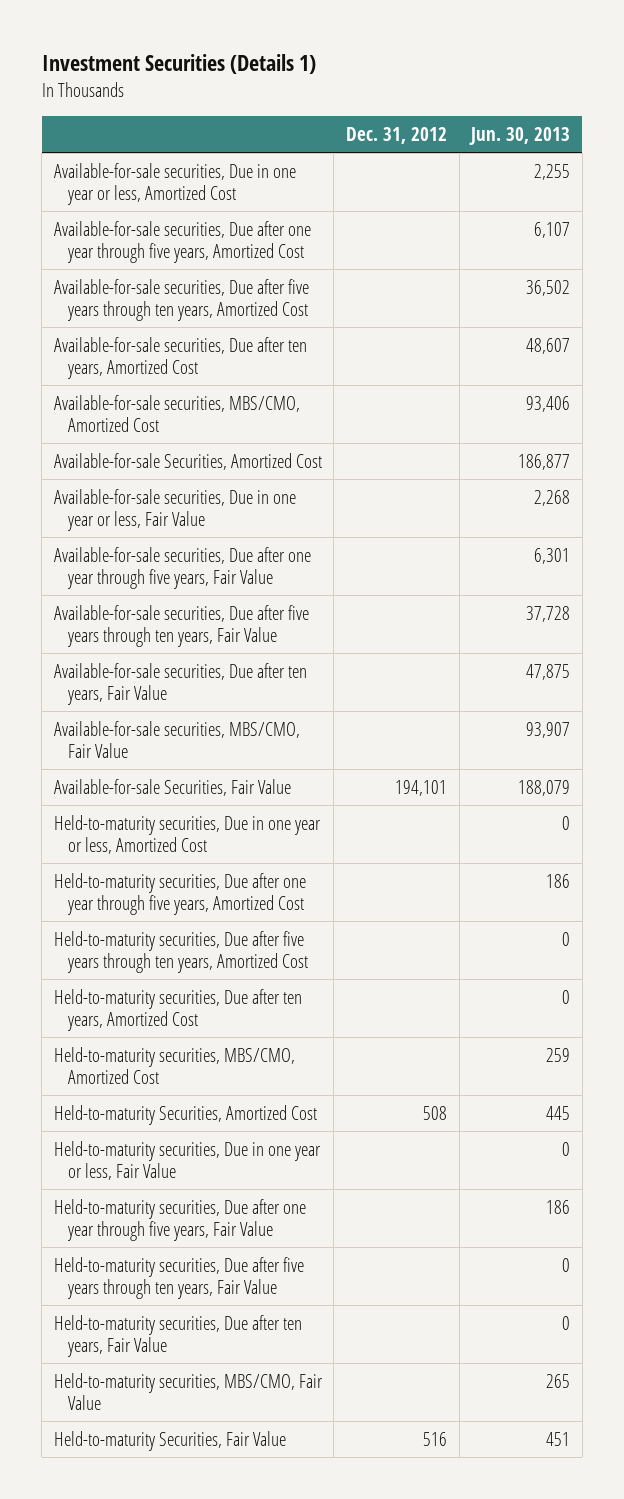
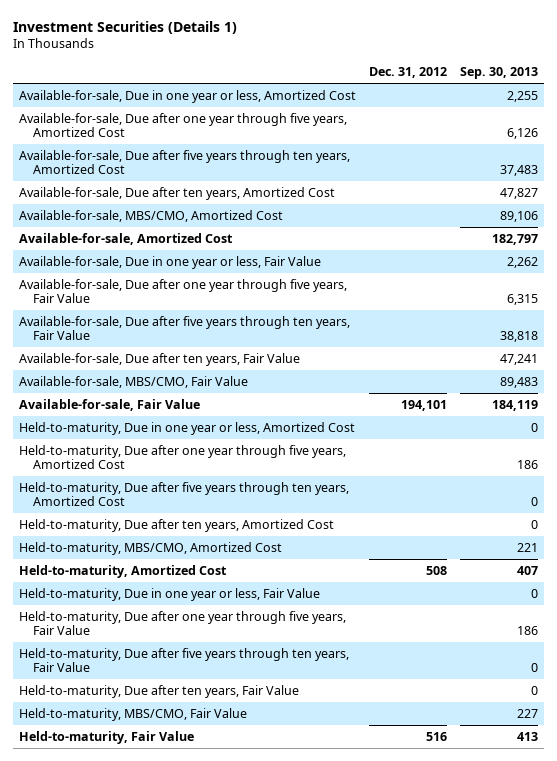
[469,127,571,146] Jun. 30, 2013 -> none
none -> [459,67,538,80] Sep. 30, 2013
[53,162,296,206] Available-for-sale securities, Due in one year or less, Amortized Cost -> [19,89,357,103] Available-for-sale, Due in one year or less, Amortized Cost
[53,220,311,264] Available-for-sale securities, Due after one year through five years, Amortized Cost -> [19,112,348,138] Available-for-sale, Due after one year through five years, Amortized Cost
[53,278,309,322] Available-for-sale securities, Due after five years through ten years, Amortized Cost -> [19,149,351,175] Available-for-sale, Due after five years through ten years, Amortized Cost
[53,336,307,380] Available-for-sale securities, Due after ten years, Amortized Cost -> [19,186,336,200] Available-for-sale, Due after ten years, Amortized Cost
[53,394,300,433] Available-for-sale securities, MBS/CMO, Amortized Cost -> [19,209,284,222] Available-for-sale, MBS/CMO, Amortized Cost
[53,452,322,470] Available-for-sale Securities, Amortized Cost -> [19,232,234,245] Available-for-sale, Amortized Cost
[53,488,296,532] Available-for-sale securities, Due in one year or less, Fair Value -> [19,255,322,269] Available-for-sale, Due in one year or less, Fair Value
[53,546,311,590] Available-for-sale securities, Due after one year through five years, Fair Value -> [19,278,348,304] Available-for-sale, Due after one year through five years, Fair Value
[53,604,309,648] Available-for-sale securities, Due after five years through ten years, Fair Value -> [19,315,351,341] Available-for-sale, Due after five years through ten years, Fair Value
[53,662,307,706] Available-for-sale securities, Due after ten years, Fair Value -> [19,352,301,366] Available-for-sale, Due after ten years, Fair Value
[53,720,300,759] Available-for-sale securities, MBS/CMO, Fair Value -> [19,375,249,388] Available-for-sale, MBS/CMO, Fair Value
[53,778,291,796] Available-for-sale Securities, Fair Value -> [19,398,201,411] Available-for-sale, Fair Value
[53,814,321,855] Held-to-maturity securities, Due in one year or less, Amortized Cost -> [19,421,356,435] Held-to-maturity, Due in one year or less, Amortized Cost
[53,872,306,916] Held-to-maturity securities, Due after one year through five years, Amortized Cost -> [19,444,347,470] Held-to-maturity, Due after one year through five years, Amortized Cost
[53,930,308,974] Held-to-maturity securities, Due after five years through ten years, Amortized Cost -> [19,481,350,507] Held-to-maturity, Due after five years through ten years, Amortized Cost
[53,988,302,1032] Held-to-maturity securities, Due after ten years, Amortized Cost -> [19,518,335,532] Held-to-maturity, Due after ten years, Amortized Cost
[53,1046,295,1085] Held-to-maturity securities, MBS/CMO, Amortized Cost -> [19,541,283,555] Held-to-maturity, MBS/CMO, Amortized Cost
[53,1104,317,1125] Held-to-maturity Securities, Amortized Cost -> [19,564,228,578] Held-to-maturity, Amortized Cost
[53,1140,321,1181] Held-to-maturity securities, Due in one year or less, Fair Value -> [19,587,321,601] Held-to-maturity, Due in one year or less, Fair Value
[53,1198,306,1242] Held-to-maturity securities, Due after one year through five years, Fair Value -> [19,610,347,636] Held-to-maturity, Due after one year through five years, Fair Value
[53,1256,304,1300] Held-to-maturity securities, Due after five years through ten years, Fair Value -> [19,647,350,673] Held-to-maturity, Due after five years through ten years, Fair Value
[53,1314,302,1358] Held-to-maturity securities, Due after ten years, Fair Value -> [19,684,300,698] Held-to-maturity, Due after ten years, Fair Value
[53,1372,323,1411] Held-to-maturity securities, MBS/CMO, Fair Value -> [19,707,248,721] Held-to-maturity, MBS/CMO, Fair Value
[53,1430,286,1451] Held-to-maturity Securities, Fair Value -> [19,730,195,744] Held-to-maturity, Fair Value

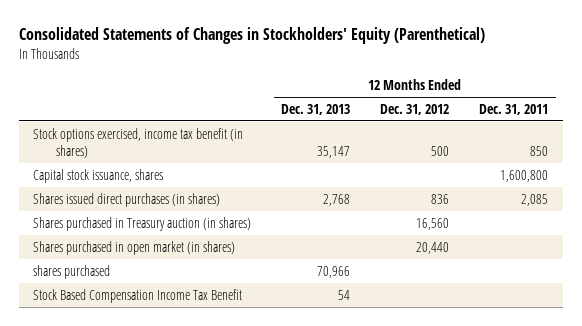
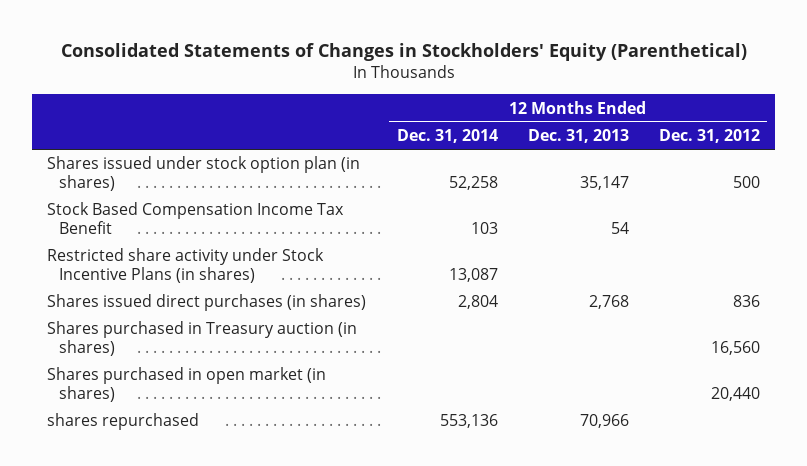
[479,103,549,115] Dec. 31, 2011 -> none
none -> [396,128,498,143] Dec. 31, 2014
[33,168,164,183] Capital stock issuance, shares -> none
[33,127,244,159] Stock options exercised, income tax benefit (in shares) -> [47,156,361,191] Shares issued under stock option plan (in shares)
[33,288,243,303] Stock Based Compensation Income Tax Benefit -> [47,202,345,234] Stock Based Compensation Income Tax Benefit
none -> [47,248,325,283] Restricted share activity under Stock Incentive Plans (in shares)
[33,264,111,279] shares purchased -> [47,413,200,431] shares repurchased

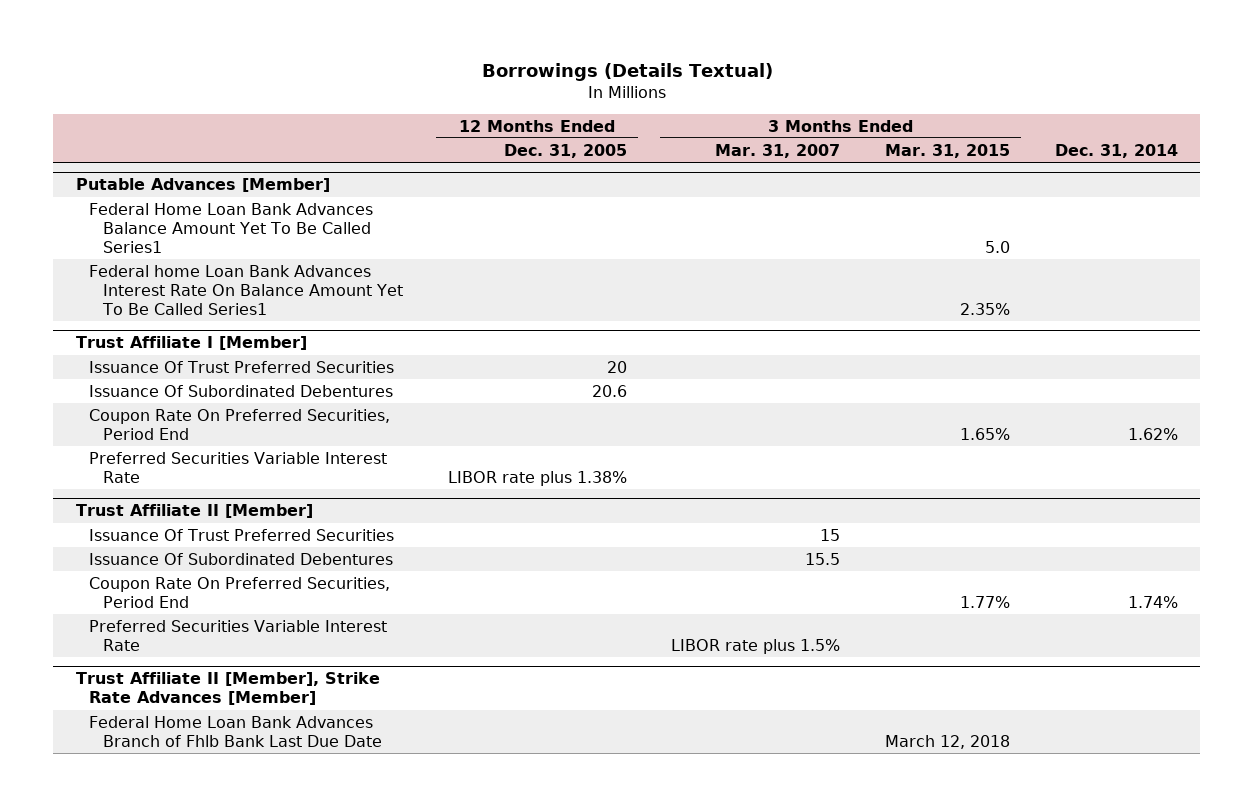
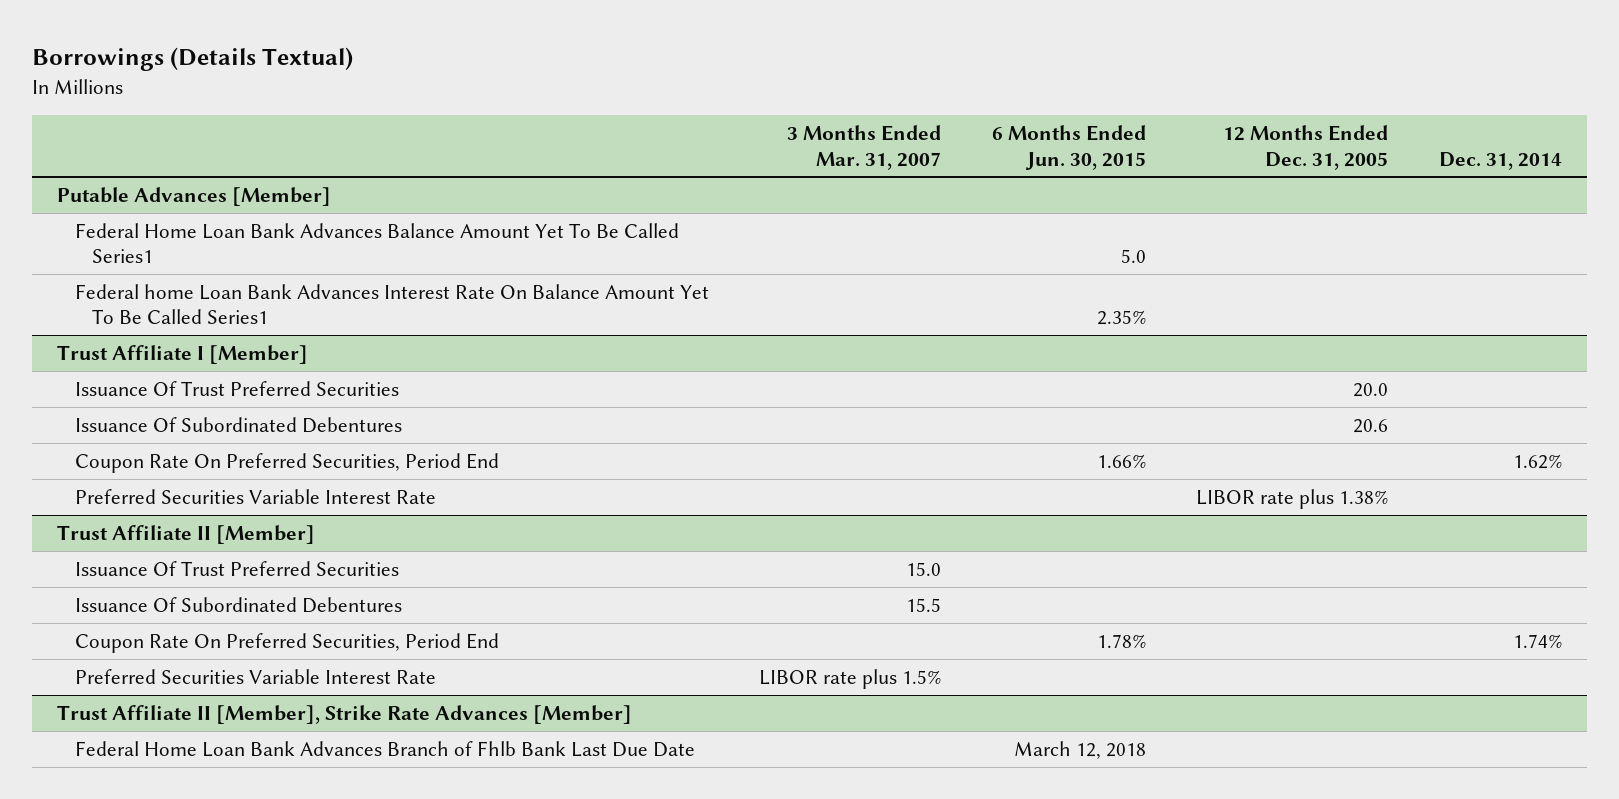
[885,143,1011,158] Mar. 31, 2015 -> none
none -> [991,124,1146,170] 6 Months Ended Jun. 30, 2015
[606,360,627,373] 20 -> [1353,382,1389,397] 20.0
[820,528,841,541] 15 -> [906,561,942,576] 15.0

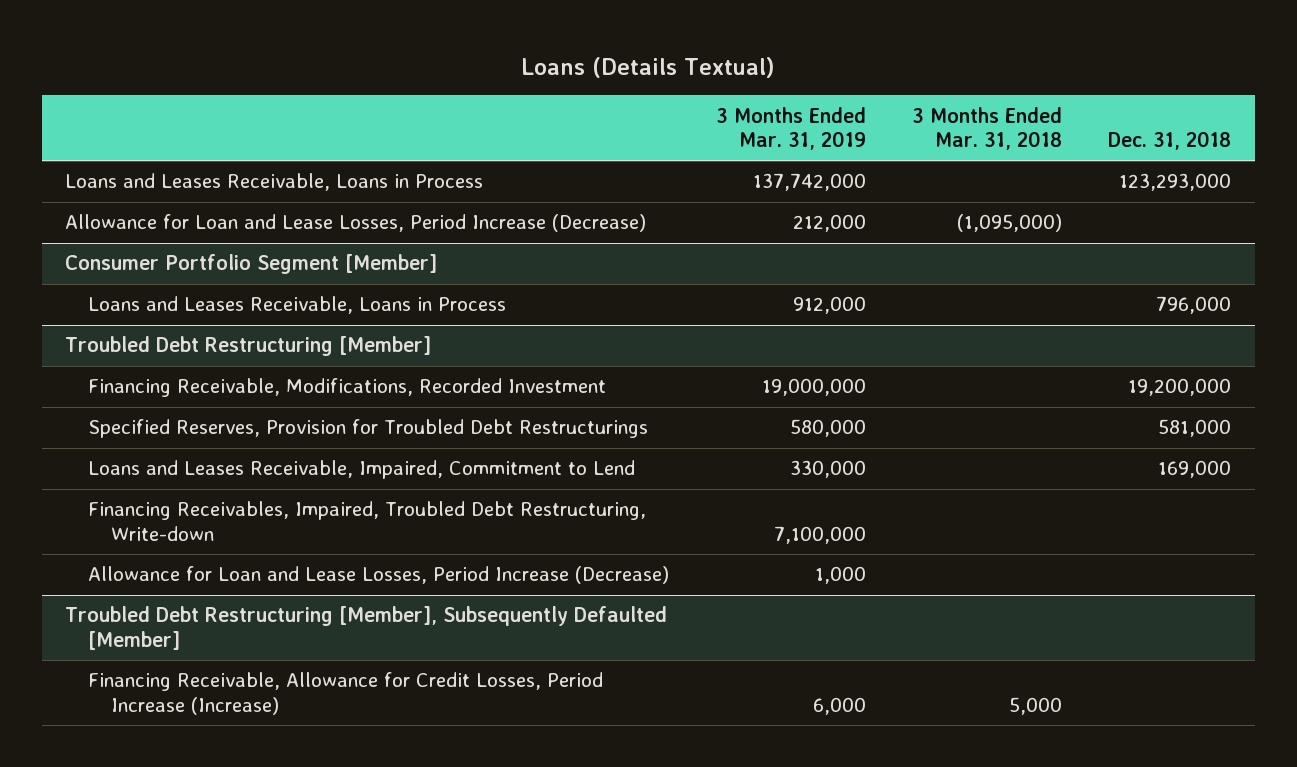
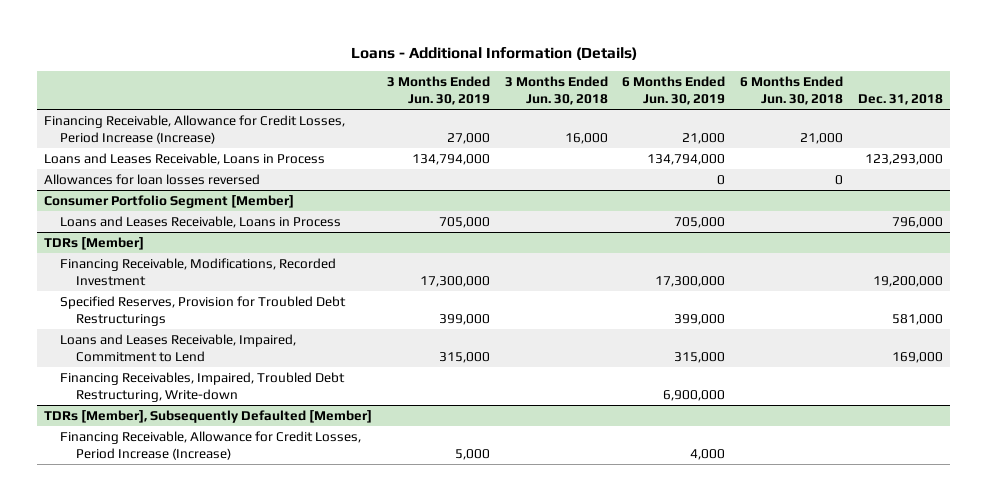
[521,56,776,78] Loans (Details Textual) -> [350,46,637,60] Loans - Additional Information (Details)
[715,106,866,150] 3 Months Ended Mar. 31, 2019 -> none
[912,106,1063,150] 3 Months Ended Mar. 31, 2018 -> none
none -> [386,75,490,106] 3 Months Ended Jun. 30, 2019
none -> [504,75,608,106] 3 Months Ended Jun. 30, 2018
none -> [622,75,726,106] 6 Months Ended Jun. 30, 2019
none -> [740,75,844,106] 6 Months Ended Jun. 30, 2018
none -> [44,114,346,144] Financing Receivable, Allowance for Credit Losses, Period Increase (Increase)
[65,214,647,233] Allowance for Loan and Lease Losses, Period Increase (Decrease) -> none
none -> [44,173,261,185] Allowances for loan losses reversed
[65,336,432,357] Troubled Debt Restructuring [Member] -> [44,236,145,250] TDRs [Member]
[88,566,670,585] Allowance for Loan and Lease Losses, Period Increase (Decrease) -> none
[65,606,668,650] Troubled Debt Restructuring [Member], Subsequently Defaulted [Member] -> none
[88,672,604,715] Financing Receivable, Allowance for Credit Losses, Period Increase (Increase) -> none
none -> [44,409,373,423] TDRs [Member], Subsequently Defaulted [Member]
none -> [59,430,361,460] Financing Receivable, Allowance for Credit Losses, Period Increase (Increase)

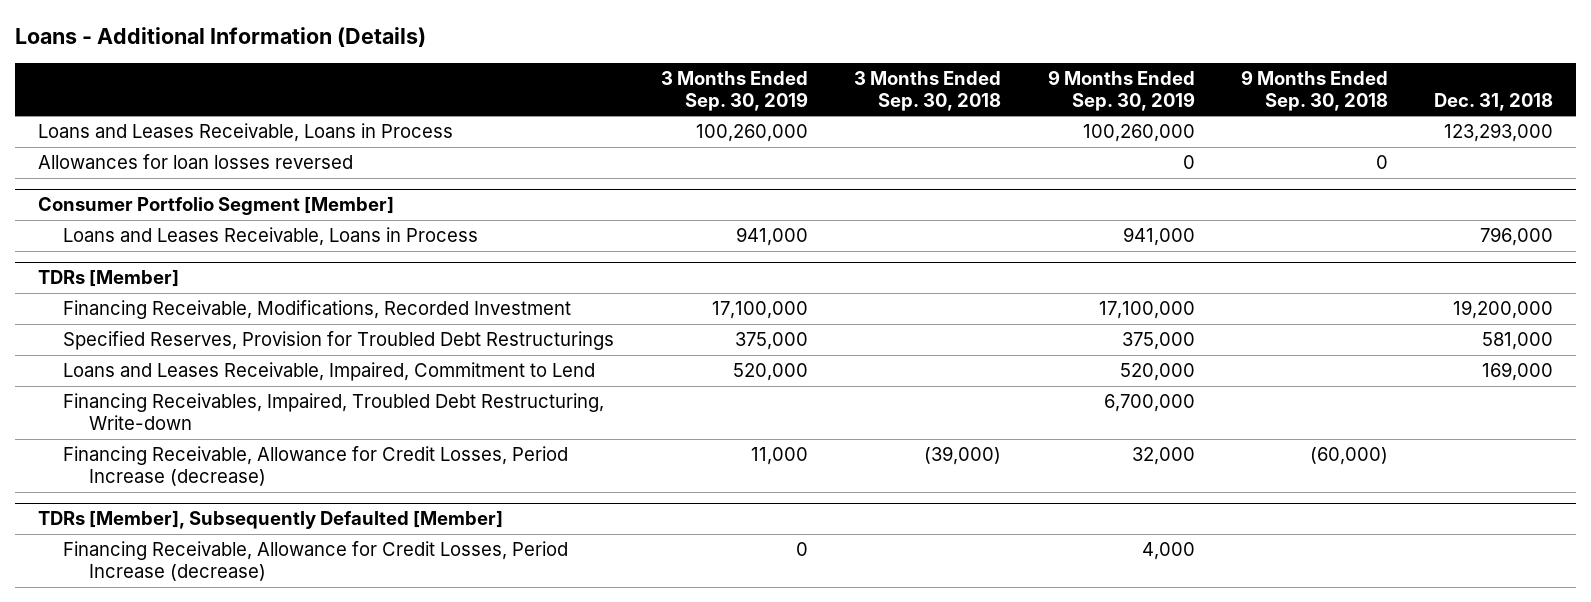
[386,75,490,106] 3 Months Ended Jun. 30, 2019 -> none
[504,75,608,106] 3 Months Ended Jun. 30, 2018 -> none
[622,75,726,106] 6 Months Ended Jun. 30, 2019 -> none
[740,75,844,106] 6 Months Ended Jun. 30, 2018 -> none
none -> [660,70,808,111] 3 Months Ended Sep. 30, 2019
none -> [854,70,1002,111] 3 Months Ended Sep. 30, 2018
none -> [1047,69,1195,111] 9 Months Ended Sep. 30, 2019
none -> [1240,69,1388,111] 9 Months Ended Sep. 30, 2018
[44,114,346,144] Financing Receivable, Allowance for Credit Losses, Period Increase (Increase) -> none
none -> [63,446,569,487] Financing Receivable, Allowance for Credit Losses, Period Increase (decrease)
[59,430,361,460] Financing Receivable, Allowance for Credit Losses, Period Increase (Increase) -> [63,541,569,582] Financing Receivable, Allowance for Credit Losses, Period Increase (decrease)

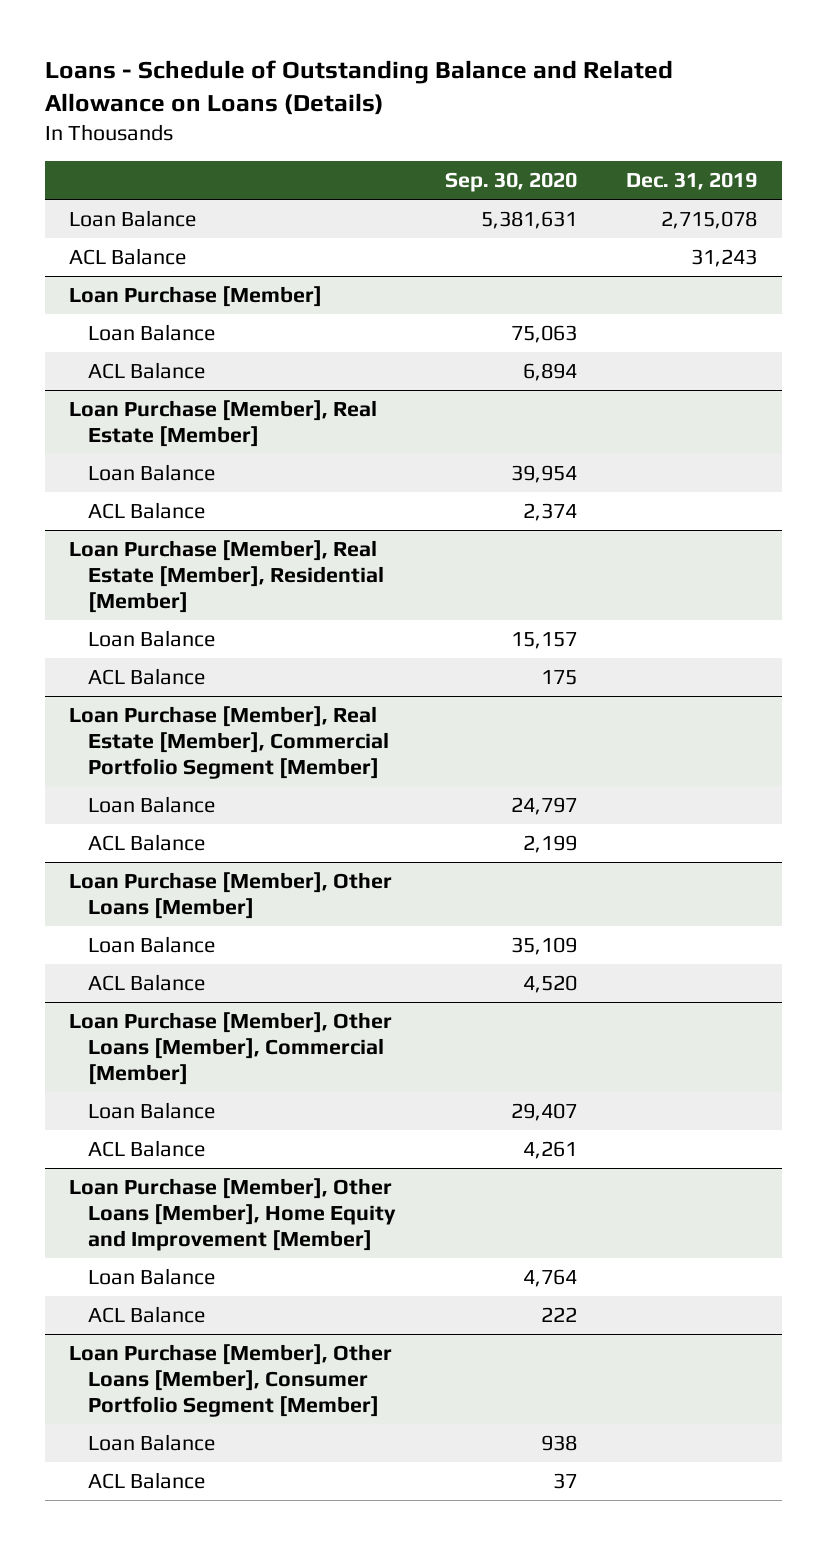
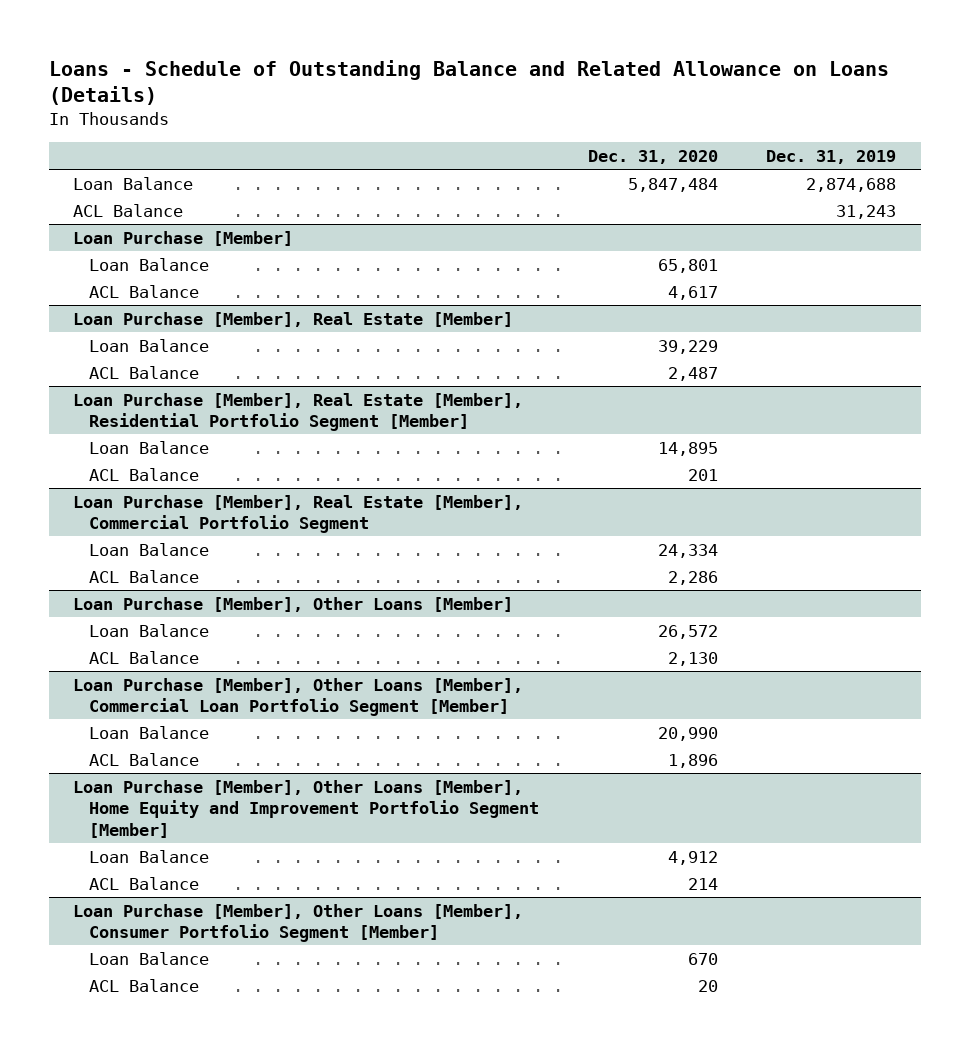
[444,172,577,193] Sep. 30, 2020 -> none
none -> [587,150,718,165] Dec. 31, 2020
[660,211,757,230] 2,715,078 -> [806,177,897,192] 2,874,688
[69,540,385,613] Loan Purchase [Member], Real Estate [Member], Residential [Member] -> [73,392,524,432] Loan Purchase [Member], Real Estate [Member], Residential Portfolio Segment [Member]
[69,706,390,779] Loan Purchase [Member], Real Estate [Member], Commercial Portfolio Segment [Member] -> [73,494,524,534] Loan Purchase [Member], Real Estate [Member], Commercial Portfolio Segment
[69,1012,393,1085] Loan Purchase [Member], Other Loans [Member], Commercial [Member] -> [73,677,524,717] Loan Purchase [Member], Other Loans [Member], Commercial Loan Portfolio Segment [Member]
[69,1178,397,1251] Loan Purchase [Member], Other Loans [Member], Home Equity and Improvement [Member] -> [73,779,540,838] Loan Purchase [Member], Other Loans [Member], Home Equity and Improvement Portfolio Segment [Member]

